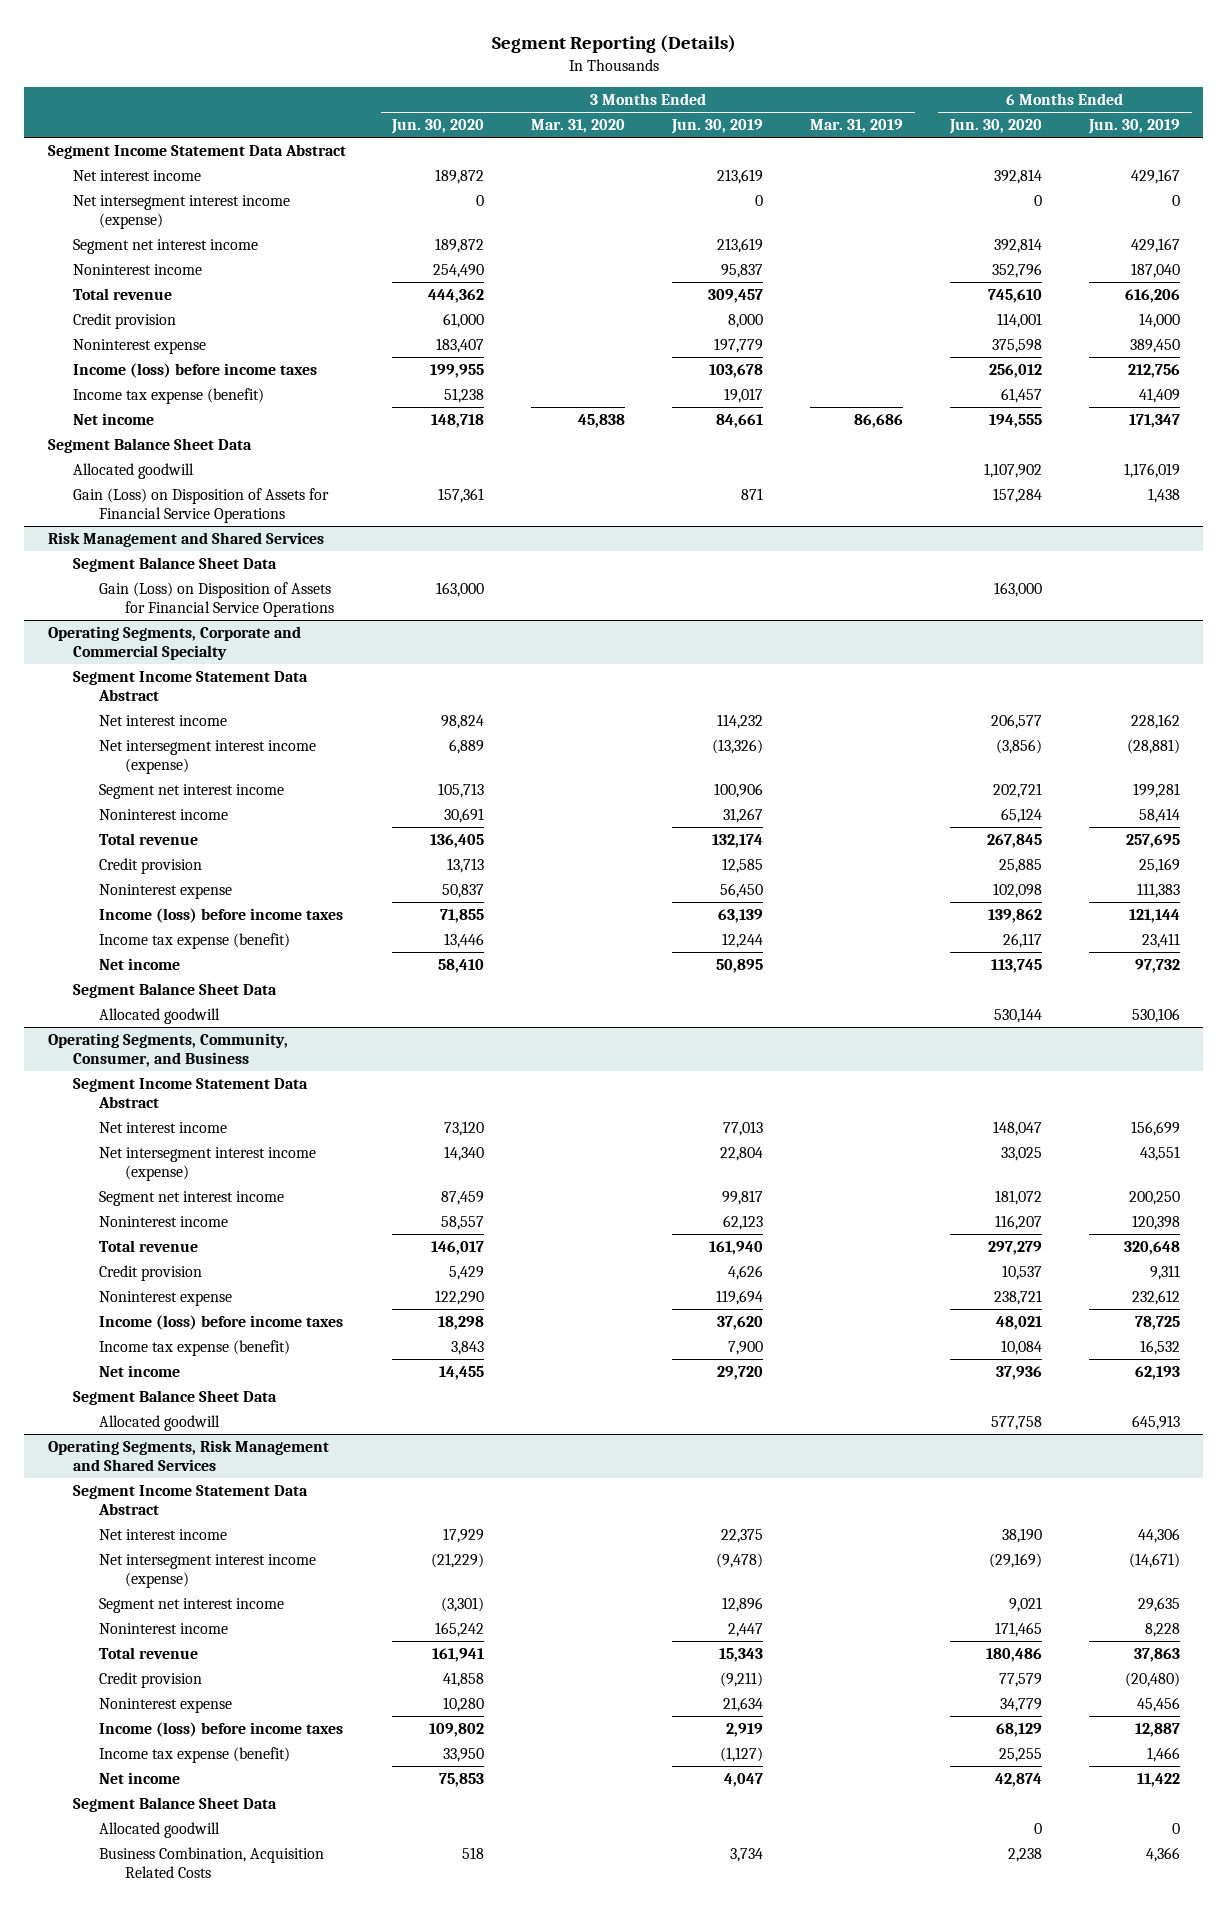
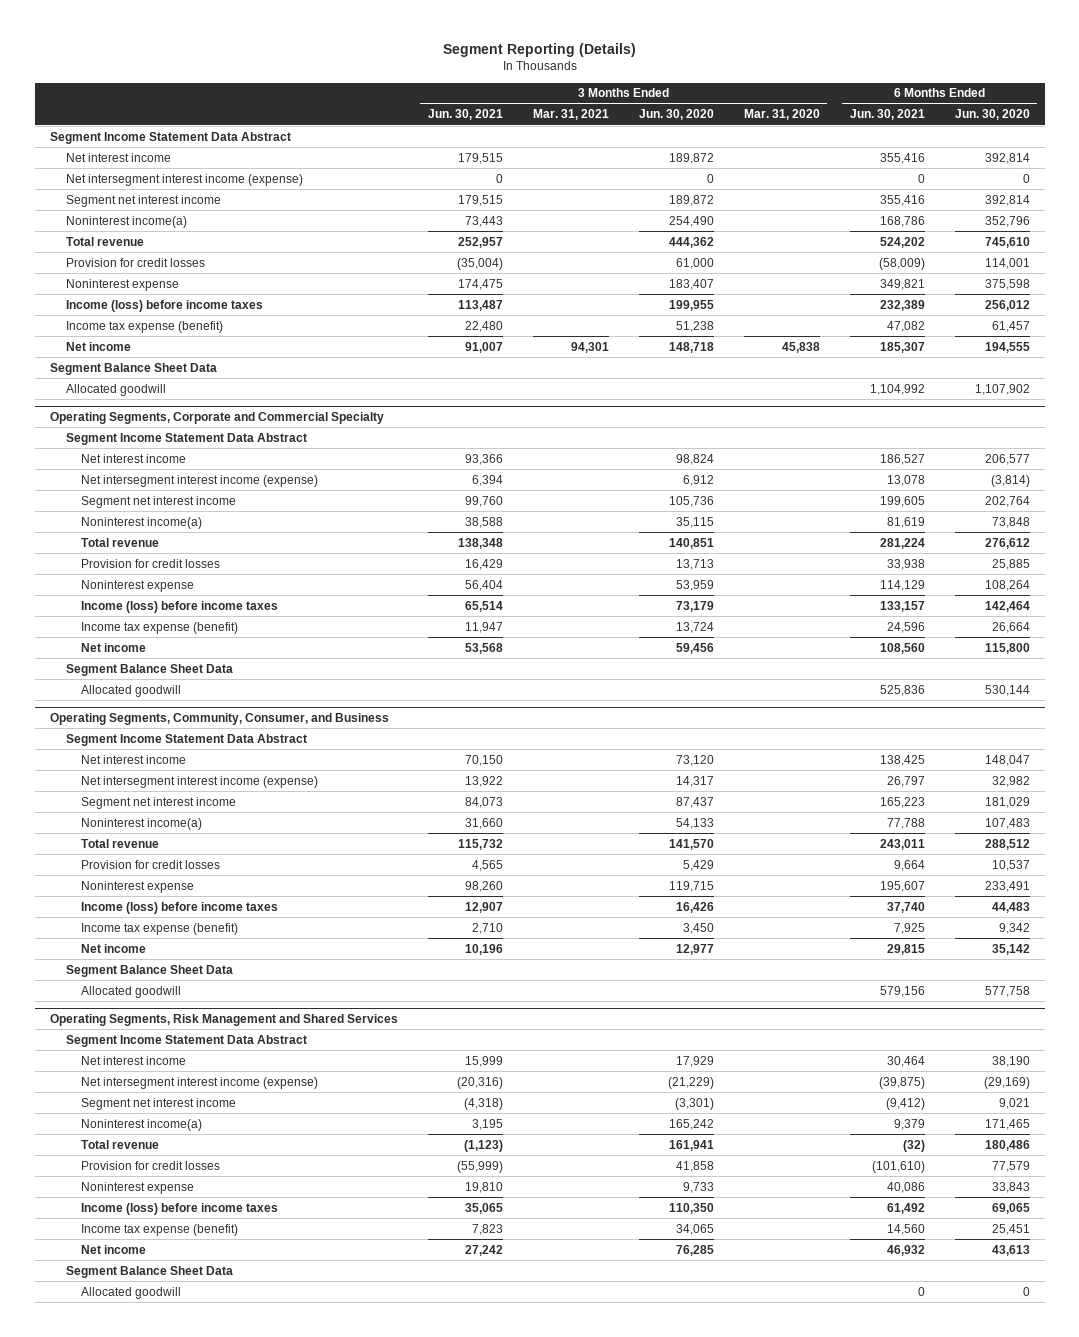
[671,119,764,135] Jun. 30, 2019 -> none
[810,119,904,134] Mar. 31, 2019 -> none
[1087,119,1180,135] Jun. 30, 2019 -> none
none -> [427,109,503,121] Jun. 30, 2021
none -> [532,109,609,121] Mar. 31, 2021
none -> [849,109,925,121] Jun. 30, 2021
[73,263,203,275] Noninterest income -> [65,215,187,228] Noninterest income(a)
[73,312,177,329] Credit provision -> [65,257,205,267] Provision for credit losses
[73,487,330,523] Gain (Loss) on Disposition of Assets for Financial Service Operations -> none
[47,531,324,547] Risk Management and Shared Services -> none
[73,556,278,572] Segment Balance Sheet Data -> none
[99,581,334,617] Gain (Loss) on Disposition of Assets for Financial Service Operations -> none
[449,738,485,754] 6,889 -> [682,474,714,486] 6,912
[995,738,1042,754] (3,856) -> [990,474,1030,487] (3,814)
[438,782,485,798] 105,713 -> [668,495,714,507] 105,736
[992,782,1042,798] 202,721 -> [984,495,1030,507] 202,764
[99,808,229,820] Noninterest income -> [81,516,203,529] Noninterest income(a)
[444,807,485,823] 30,691 -> [675,516,714,528] 35,115
[1000,807,1042,823] 65,124 -> [991,516,1030,528] 73,848
[430,833,485,848] 136,405 -> [668,537,714,549] 140,851
[986,833,1042,848] 267,845 -> [984,537,1030,549] 276,612
[99,857,203,874] Credit provision -> [81,558,221,568] Provision for credit losses
[442,883,485,898] 50,837 -> [675,579,714,591] 53,959
[992,882,1042,898] 102,098 -> [984,579,1030,591] 108,264
[440,908,485,923] 71,855 -> [675,600,714,612] 73,179
[987,908,1042,923] 139,862 -> [984,600,1030,612] 142,464
[444,932,485,948] 13,446 -> [675,621,714,633] 13,724
[1002,932,1042,948] 26,117 -> [991,621,1030,633] 26,664
[438,958,485,973] 58,410 -> [675,642,714,654] 59,456
[990,958,1042,973] 113,745 -> [984,642,1030,654] 115,800
[444,1145,485,1161] 14,340 -> [675,775,714,787] 14,317
[1000,1146,1042,1161] 33,025 -> [991,775,1030,787] 32,982
[441,1190,485,1205] 87,459 -> [675,796,714,808] 87,437
[994,1189,1042,1205] 181,072 -> [984,796,1030,808] 181,029
[99,1215,229,1227] Noninterest income -> [81,817,203,830] Noninterest income(a)
[441,1215,485,1230] 58,557 -> [675,817,714,829] 54,133
[994,1214,1042,1230] 116,207 -> [984,817,1030,829] 107,483
[431,1240,485,1255] 146,017 -> [668,838,714,850] 141,570
[987,1240,1042,1255] 297,279 -> [984,838,1030,850] 288,512
[99,1264,203,1281] Credit provision -> [81,859,221,869] Provision for credit losses
[435,1289,485,1305] 122,290 -> [668,880,714,892] 119,715
[993,1289,1042,1305] 238,721 -> [984,880,1030,892] 233,491
[438,1315,485,1330] 18,298 -> [675,901,714,913] 16,426
[995,1315,1042,1330] 48,021 -> [991,901,1030,913] 44,483
[451,1340,485,1355] 3,843 -> [682,922,714,934] 3,450
[1000,1339,1042,1355] 10,084 -> [998,922,1030,934] 9,342
[439,1365,485,1380] 14,455 -> [675,943,714,955] 12,977
[995,1365,1042,1380] 37,936 -> [991,943,1030,955] 35,142
[99,1622,229,1634] Noninterest income -> [81,1118,203,1131] Noninterest income(a)
[99,1671,203,1688] Credit provision -> [81,1160,221,1170] Provision for credit losses
[443,1696,485,1712] 10,280 -> [682,1181,714,1193] 9,733
[999,1697,1042,1712] 34,779 -> [991,1181,1030,1193] 33,843
[429,1722,485,1737] 109,802 -> [668,1202,714,1214] 110,350
[995,1722,1042,1737] 68,129 -> [991,1202,1030,1214] 69,065
[443,1747,485,1762] 33,950 -> [675,1223,714,1235] 34,065
[998,1747,1042,1762] 25,255 -> [991,1223,1030,1235] 25,451
[439,1772,485,1787] 75,853 -> [675,1244,714,1256] 76,285
[994,1772,1042,1787] 42,874 -> [991,1244,1030,1256] 43,613
[99,1846,325,1878] Business Combination, Acquisition Related Costs -> none

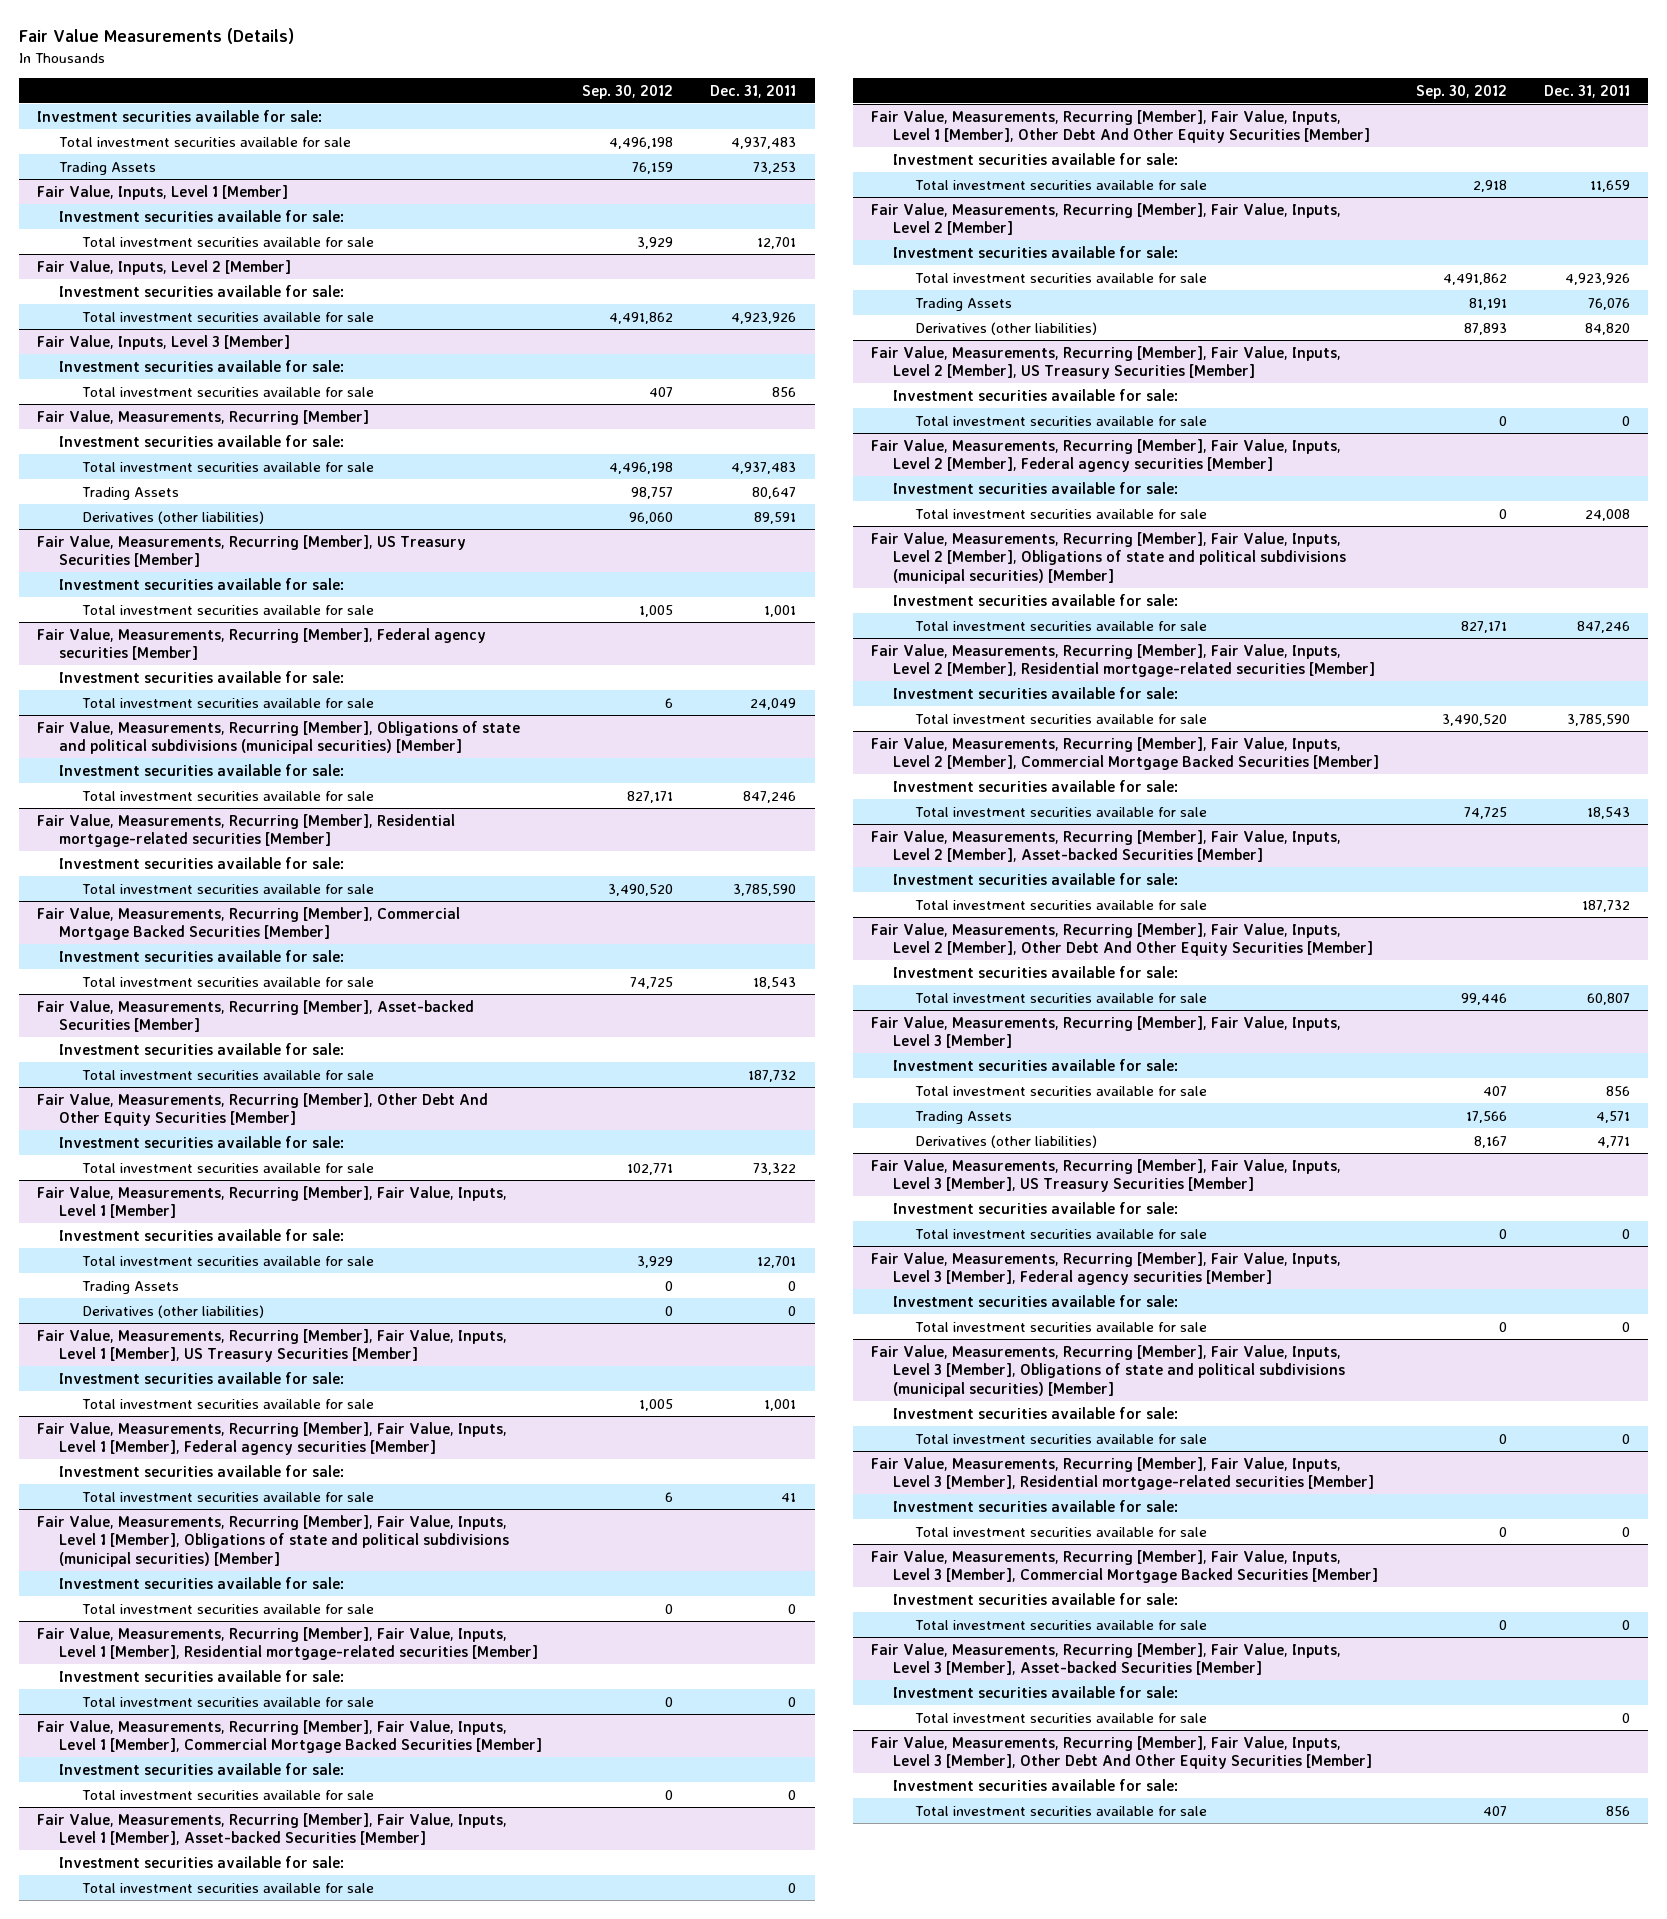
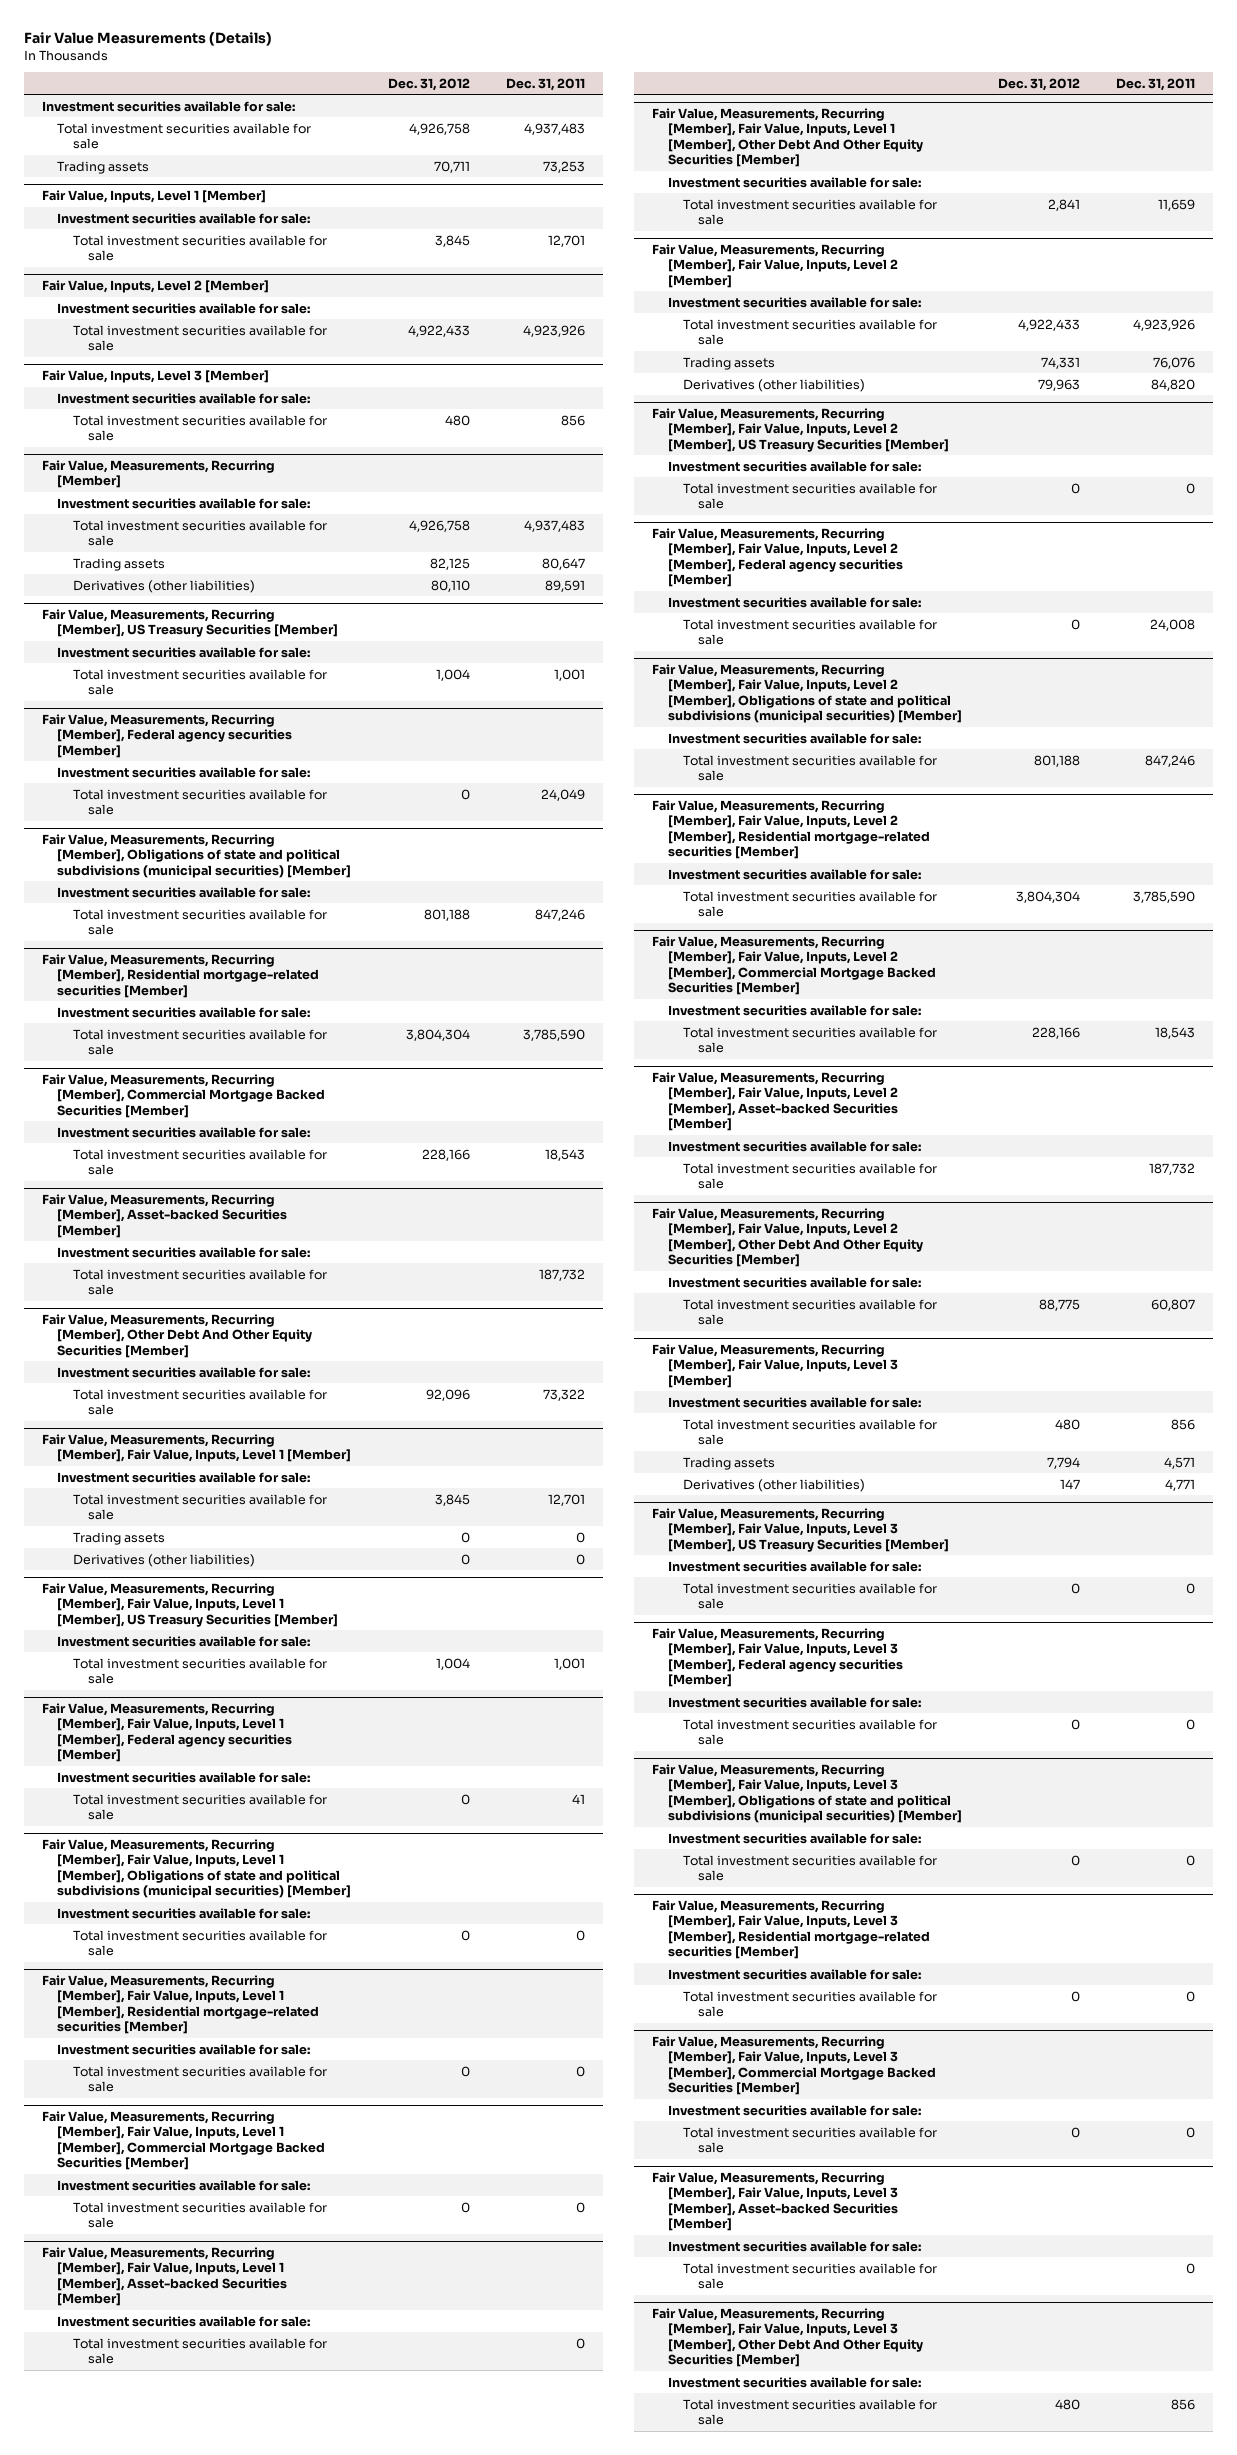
[582,84,674,99] Sep. 30, 2012 -> none
none -> [387,77,470,91] Dec. 31, 2012
[59,161,157,175] Trading Assets -> [57,160,150,174] Trading assets
[81,486,179,500] Trading Assets -> [72,557,165,571] Trading assets
[81,1280,179,1294] Trading Assets -> [72,1531,165,1545] Trading assets
[915,297,1013,311] Trading Assets -> [682,356,775,370] Trading assets
[915,1110,1013,1124] Trading Assets -> [682,1456,775,1470] Trading assets

